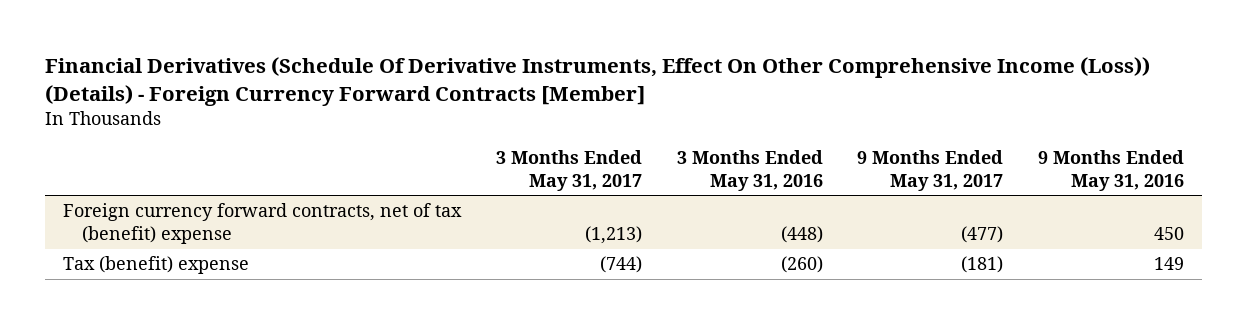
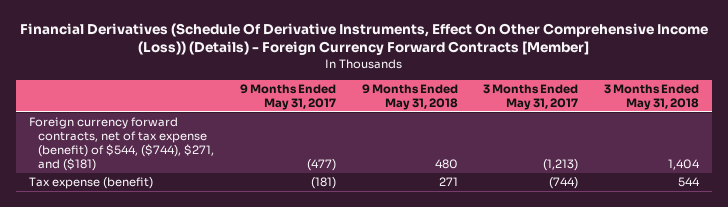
[676,149,823,191] 3 Months Ended May 31, 2016 -> none
[1038,149,1185,191] 9 Months Ended May 31, 2016 -> none
none -> [361,84,458,111] 9 Months Ended May 31, 2018
none -> [604,84,700,111] 3 Months Ended May 31, 2018
[62,203,462,245] Foreign currency forward contracts, net of tax (benefit) expense -> [28,117,215,172] Foreign currency forward contracts, net of tax expense (benefit) of $544, ($744), $271, and ($181)
[62,256,249,275] Tax (benefit) expense -> [28,177,153,190] Tax expense (benefit)

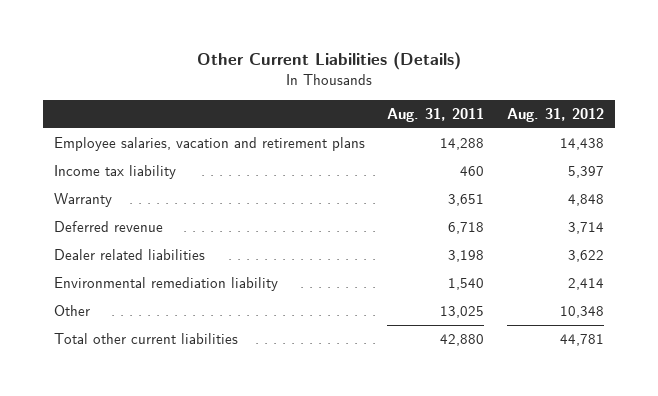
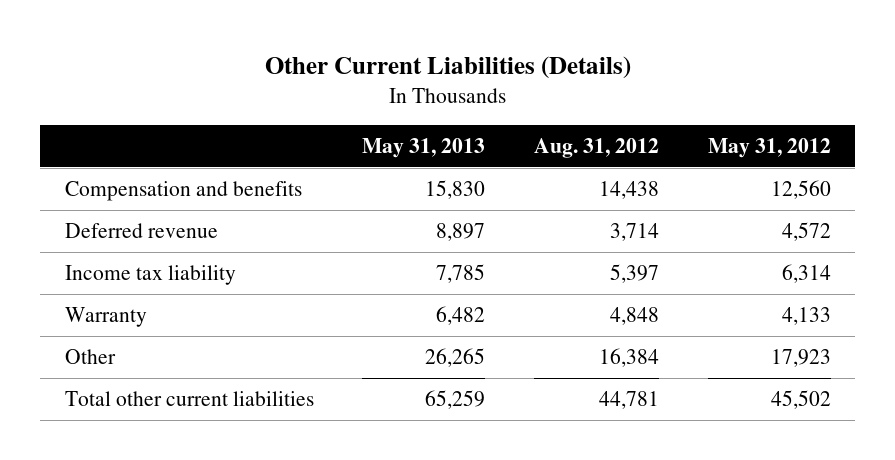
[387,107,485,122] Aug. 31, 2011 -> none
none -> [362,137,486,158] May 31, 2013
none -> [707,137,831,158] May 31, 2012
[53,137,365,152] Employee salaries, vacation and retirement plans -> [64,180,302,201] Compensation and benefits
[53,221,163,233] Deferred revenue -> [64,222,218,238] Deferred revenue
[53,249,205,261] Dealer related liabilities -> none
[53,277,278,292] Environmental remediation liability -> none
[559,306,604,319] 10,348 -> [599,347,660,367] 16,384

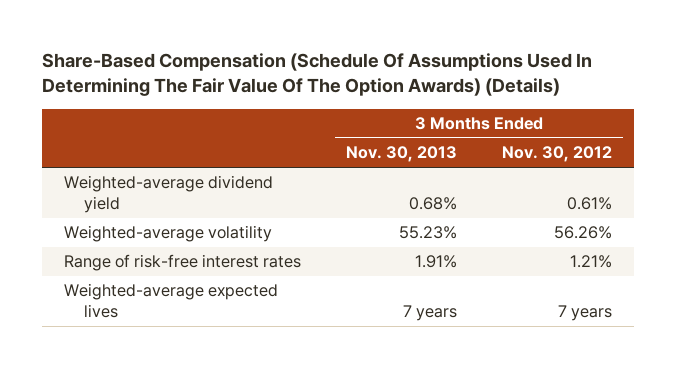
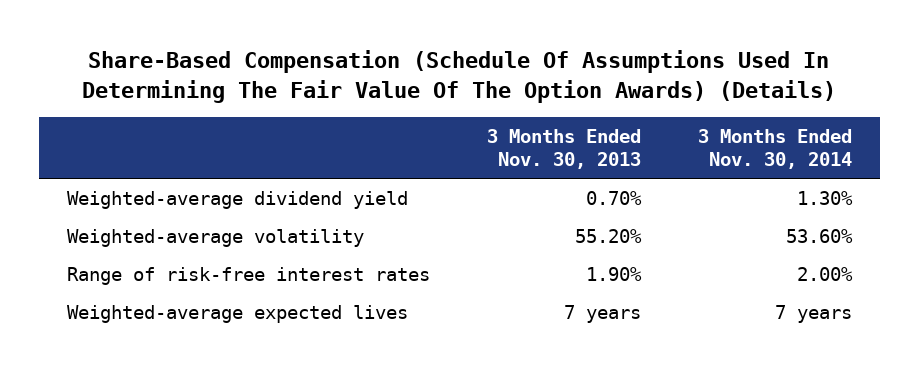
[501,146,612,163] Nov. 30, 2012 -> none
none -> [697,128,852,170] 3 Months Ended Nov. 30, 2014
[409,197,458,211] 0.68% -> [585,191,642,206] 0.70%
[399,226,458,240] 55.23% -> [574,229,642,244] 55.20%
[415,255,458,269] 1.91% -> [585,267,642,282] 1.90%

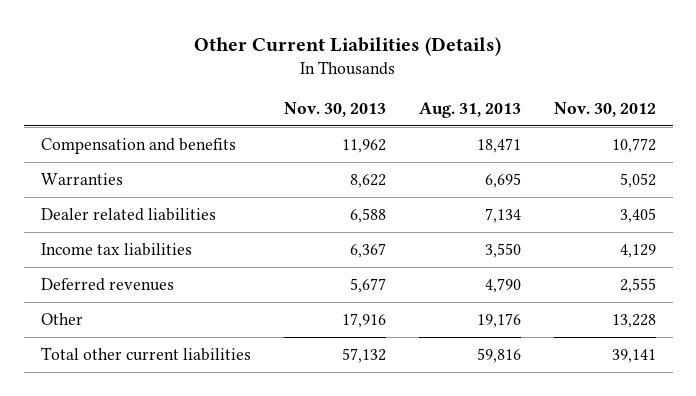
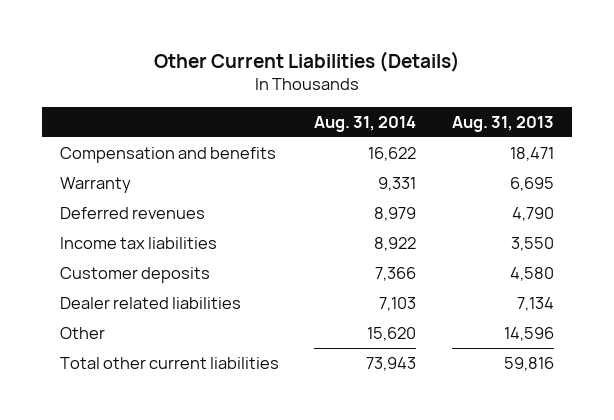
[283,102,386,118] Nov. 30, 2013 -> none
[553,102,656,118] Nov. 30, 2012 -> none
none -> [314,115,417,132] Aug. 31, 2014
[40,172,123,185] Warranties -> [59,177,131,194] Warranty
[40,242,192,256] Income tax liabilities -> [59,237,217,250] Income tax liabilities
none -> [59,267,210,284] Customer deposits
[40,207,216,221] Dealer related liabilities -> [59,297,241,310] Dealer related liabilities
[476,312,521,328] 19,176 -> [504,327,555,342] 14,596

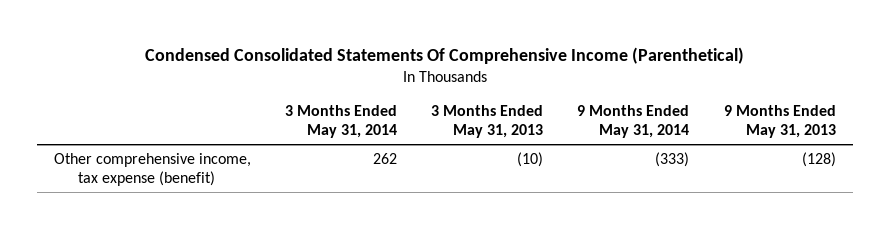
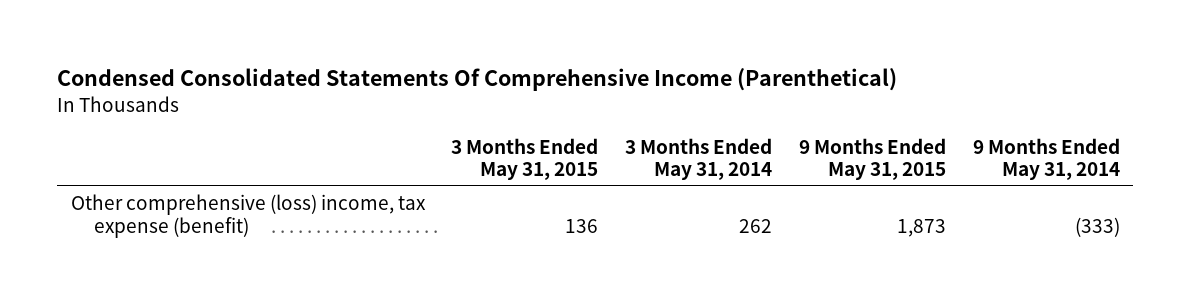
[431,104,544,139] 3 Months Ended May 31, 2013 -> none
[723,104,836,139] 9 Months Ended May 31, 2013 -> none
none -> [451,137,599,181] 3 Months Ended May 31, 2015
none -> [799,137,947,181] 9 Months Ended May 31, 2015
[53,152,251,187] Other comprehensive income, tax expense (benefit) -> [70,194,426,238] Other comprehensive (loss) income, tax expense (benefit)

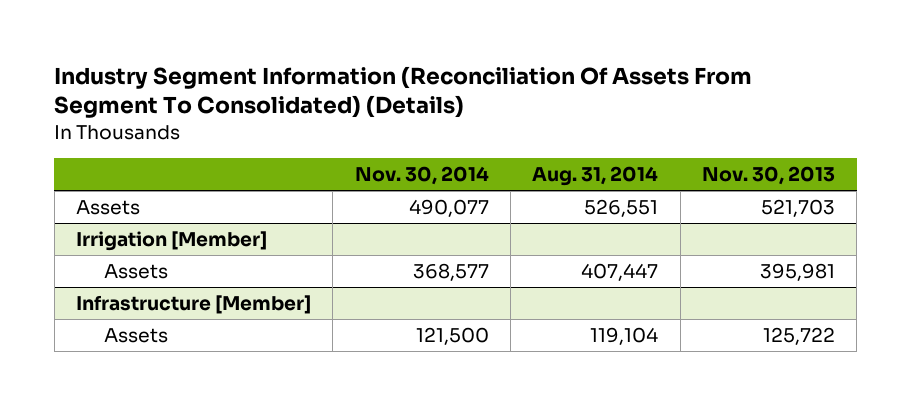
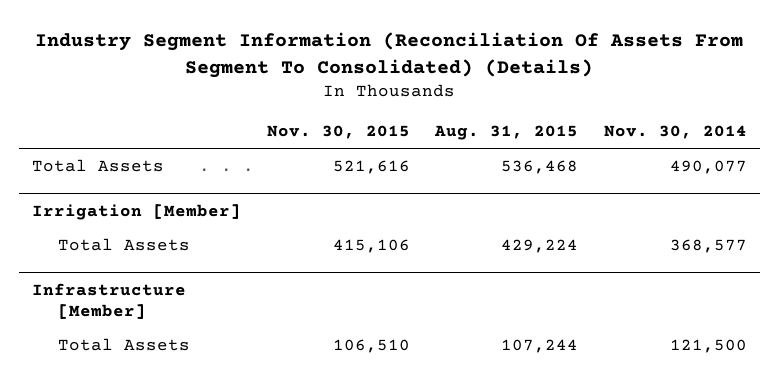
[532,166,659,187] Aug. 31, 2014 -> none
[701,166,835,186] Nov. 30, 2013 -> none
none -> [266,124,410,139] Nov. 30, 2015
none -> [434,124,579,140] Aug. 31, 2015
[76,199,141,215] Assets -> [31,159,164,173] Total Assets
[104,263,169,279] Assets -> [57,238,190,252] Total Assets
[104,327,169,343] Assets -> [57,338,190,352] Total Assets

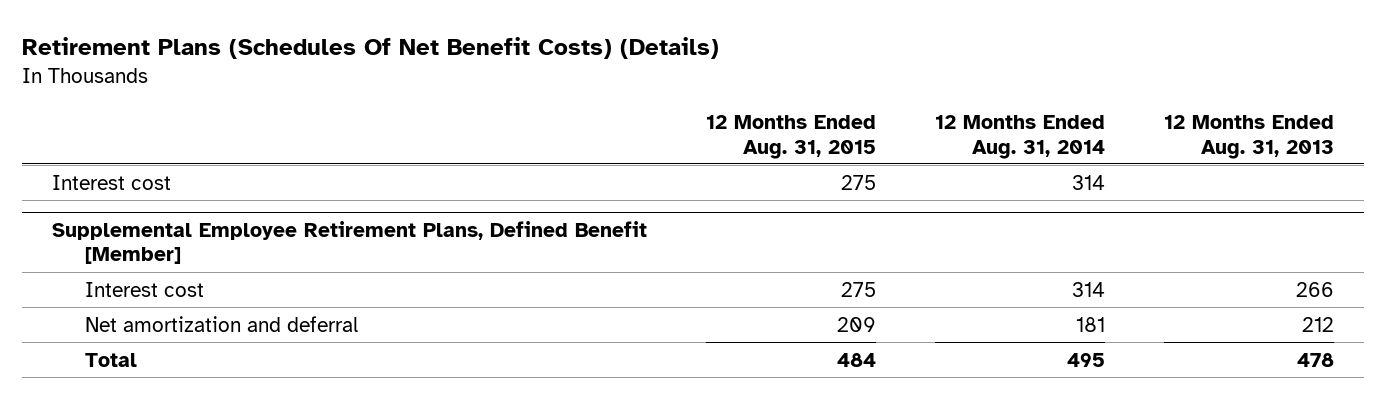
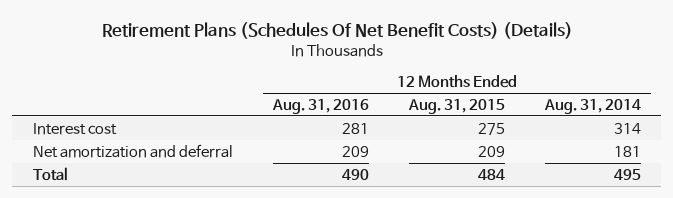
[1164,115,1335,159] 12 Months Ended Aug. 31, 2013 -> none
none -> [271,98,369,114] Aug. 31, 2016
[51,220,647,265] Supplemental Employee Retirement Plans, Defined Benefit [Member] -> none
[85,281,205,297] Interest cost -> none

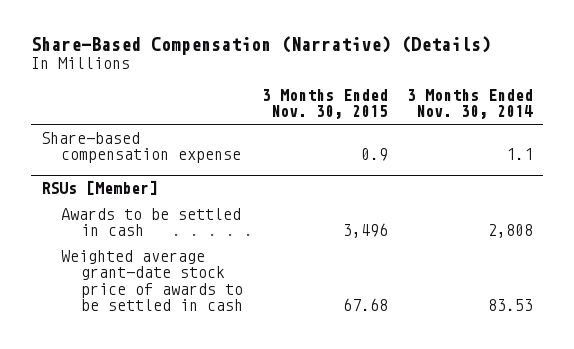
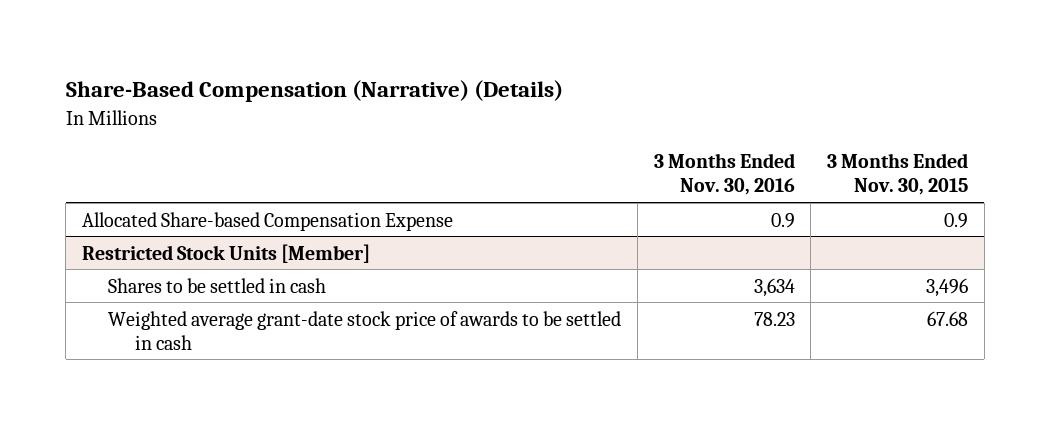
[407,89,534,120] 3 Months Ended Nov. 30, 2014 -> none
none -> [653,153,795,196] 3 Months Ended Nov. 30, 2016
[40,131,241,164] Share-based compensation expense -> [82,211,454,231] Allocated Share-based Compensation Expense
[40,180,158,196] RSUs [Member] -> [82,243,371,263] Restricted Stock Units [Member]
[60,207,241,237] Awards to be settled in cash -> [108,277,327,293] Shares to be settled in cash

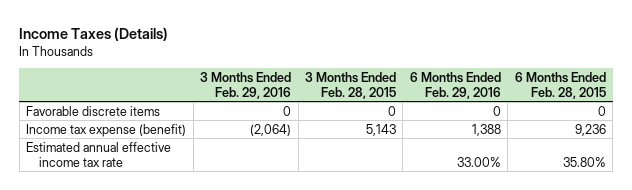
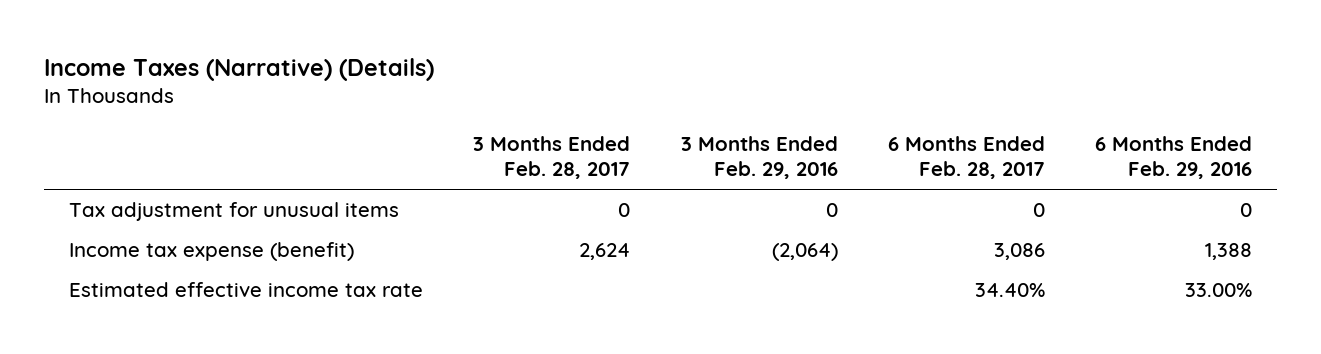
[19,26,169,41] Income Taxes (Details) -> [44,57,435,81] Income Taxes (Narrative) (Details)
[304,71,396,99] 3 Months Ended Feb. 28, 2015 -> none
[514,71,606,99] 6 Months Ended Feb. 28, 2015 -> none
none -> [473,135,631,180] 3 Months Ended Feb. 28, 2017
none -> [887,135,1045,180] 6 Months Ended Feb. 28, 2017
[26,105,161,116] Favorable discrete items -> [69,202,400,222] Tax adjustment for unusual items
[26,141,172,167] Estimated annual effective income tax rate -> [69,282,424,298] Estimated effective income tax rate

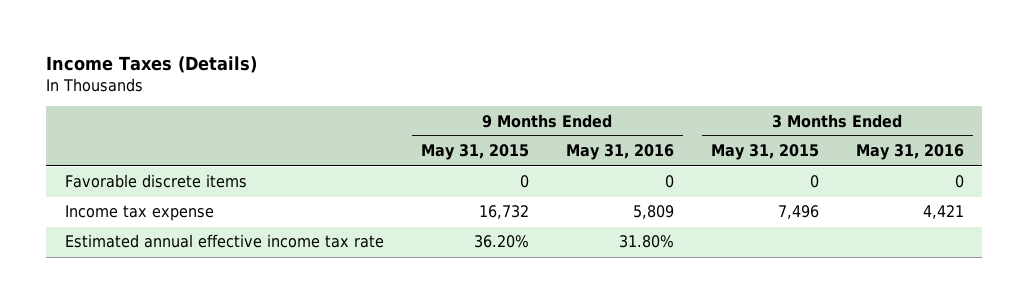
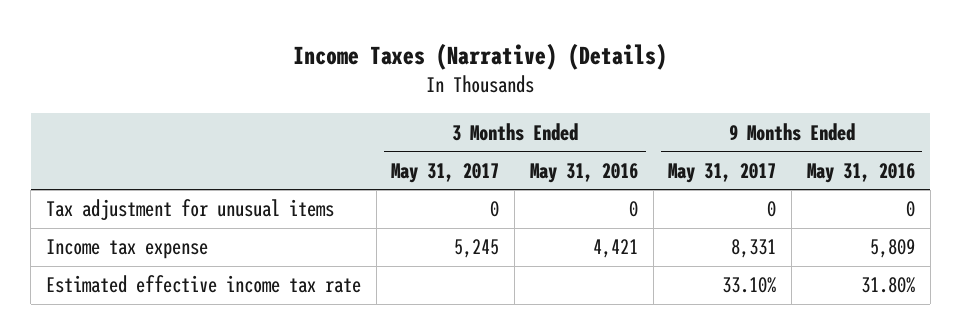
[46,56,258,74] Income Taxes (Details) -> [293,42,668,70] Income Taxes (Narrative) (Details)
[420,144,529,161] May 31, 2015 -> none
[710,144,819,161] May 31, 2015 -> none
none -> [391,162,500,183] May 31, 2017
none -> [668,162,777,183] May 31, 2017
[64,174,247,189] Favorable discrete items -> [45,199,334,222] Tax adjustment for unusual items
[64,234,384,249] Estimated annual effective income tax rate -> [45,275,361,294] Estimated effective income tax rate

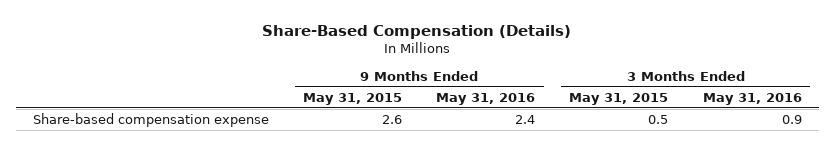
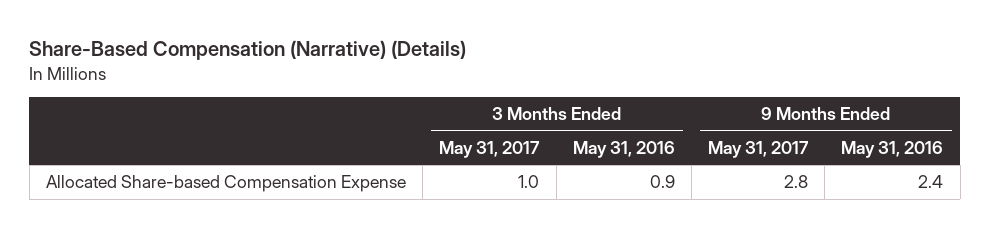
[262,24,572,39] Share-Based Compensation (Details) -> [29,40,467,61] Share-Based Compensation (Narrative) (Details)
[303,92,403,105] May 31, 2015 -> none
[569,92,669,105] May 31, 2015 -> none
none -> [439,140,541,158] May 31, 2017
none -> [708,140,810,158] May 31, 2017
[32,113,269,128] Share-based compensation expense -> [46,175,407,193] Allocated Share-based Compensation Expense

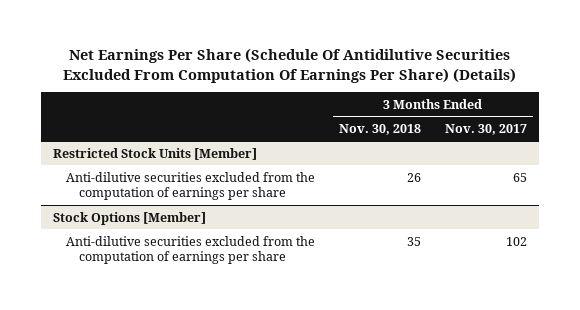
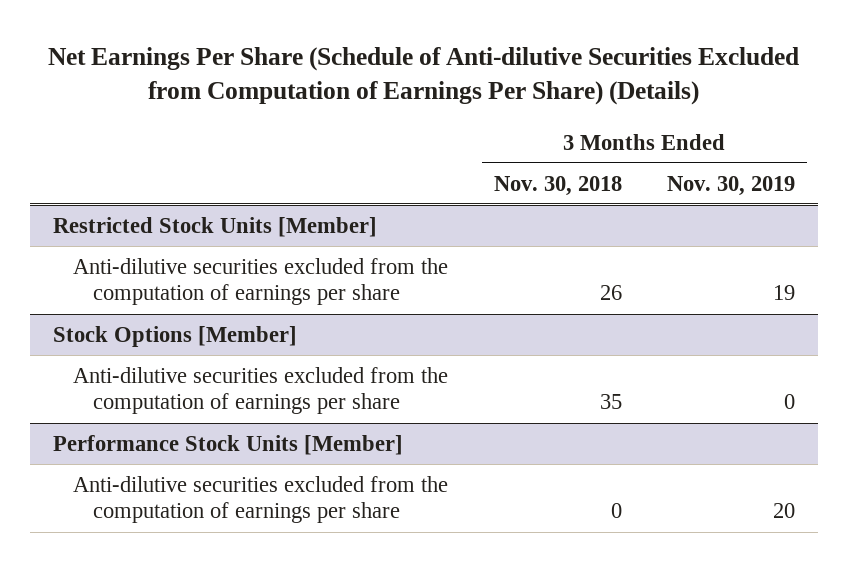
[62,48,516,83] Net Earnings Per Share (Schedule Of Antidilutive Securities Excluded From Computation Of Earnings Per Share) (Details) -> [48,46,800,106] Net Earnings Per Share (Schedule of Anti-dilutive Securities Excluded from Computation of Earnings Per Share) (Details)
[444,123,527,135] Nov. 30, 2017 -> none
none -> [667,175,796,196] Nov. 30, 2019
none -> [52,434,403,455] Performance Stock Units [Member]
none -> [72,475,448,524] Anti-dilutive securities excluded from the computation of earnings per share

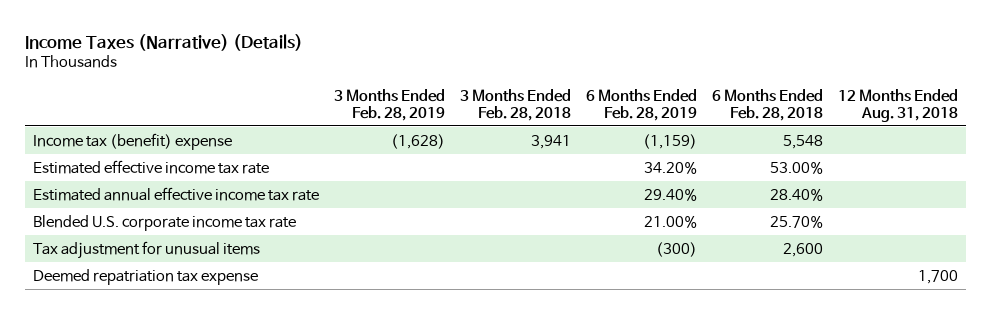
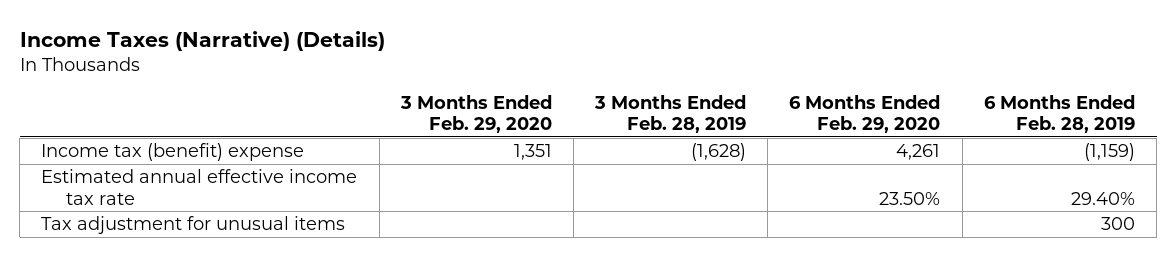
[459,88,571,121] 3 Months Ended Feb. 28, 2018 -> none
[712,88,824,121] 6 Months Ended Feb. 28, 2018 -> none
[838,88,959,122] 12 Months Ended Aug. 31, 2018 -> none
none -> [399,94,552,133] 3 Months Ended Feb. 29, 2020
none -> [789,94,941,133] 6 Months Ended Feb. 29, 2020
[32,159,269,174] Estimated effective income tax rate -> none
[32,214,296,231] Blended U.S. corporate income tax rate -> none
[32,268,258,285] Deemed repatriation tax expense -> none
[656,241,698,257] (300) -> [1100,217,1135,231] 300

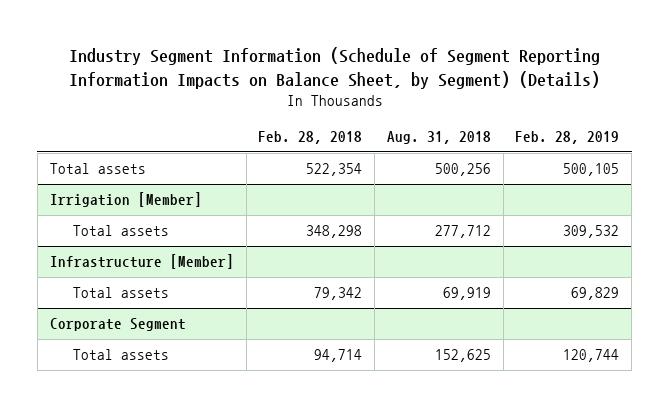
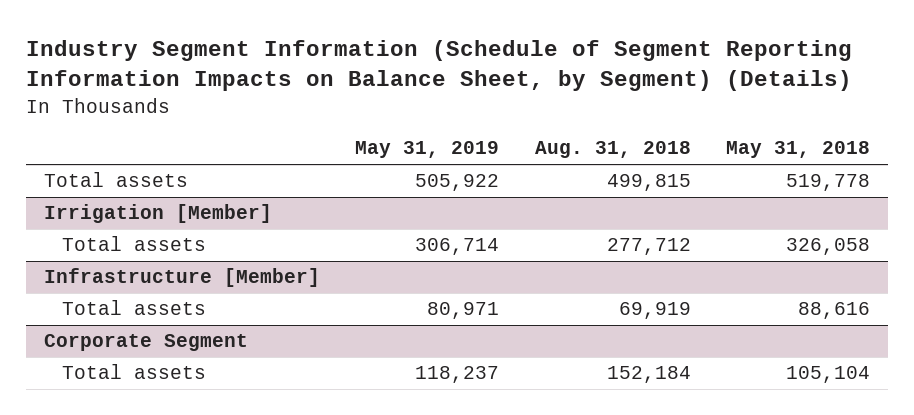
[258,130,363,144] Feb. 28, 2018 -> none
[515,130,620,144] Feb. 28, 2019 -> none
none -> [355,141,500,159] May 31, 2019
none -> [726,141,871,159] May 31, 2018
[434,163,491,177] 500,256 -> [606,174,691,192] 499,815
[434,349,491,363] 152,625 -> [606,366,691,384] 152,184

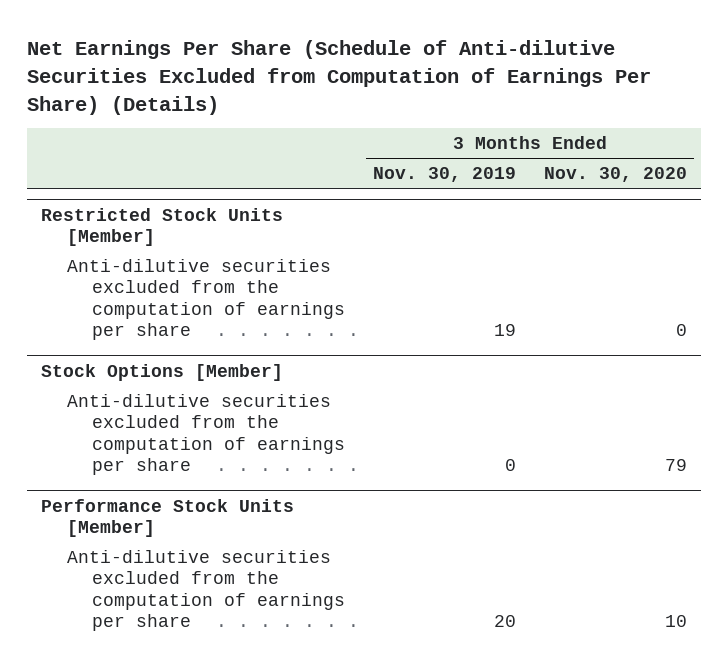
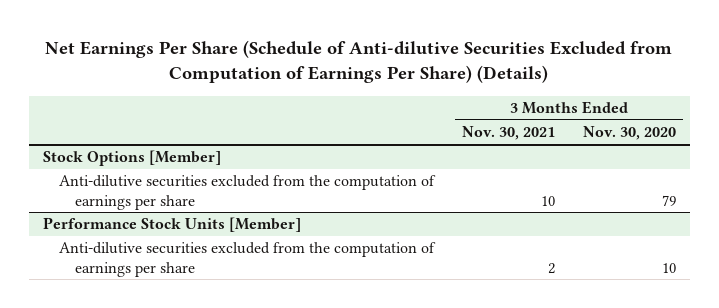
[373,167,517,183] Nov. 30, 2019 -> none
none -> [462,126,556,141] Nov. 30, 2021
[41,207,284,246] Restricted Stock Units [Member] -> none
[66,258,346,340] Anti-dilutive securities excluded from the computation of earnings per share -> none

